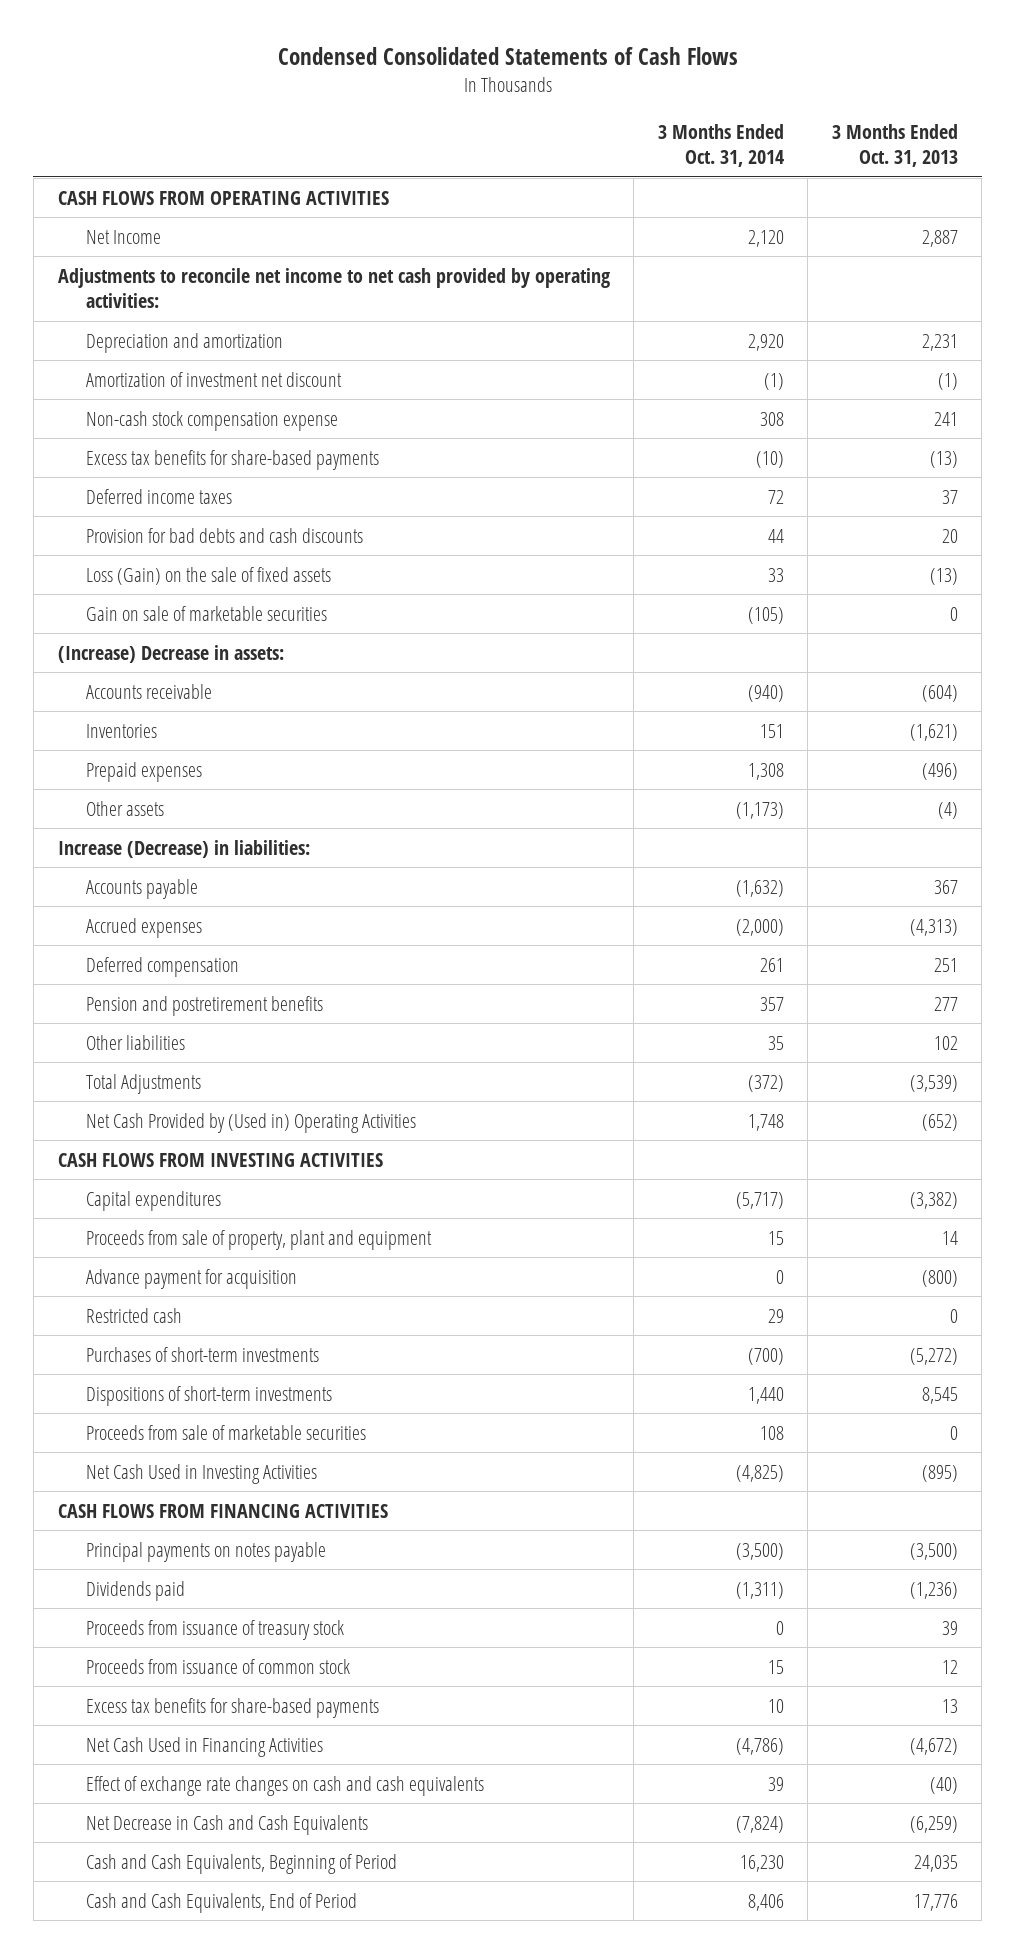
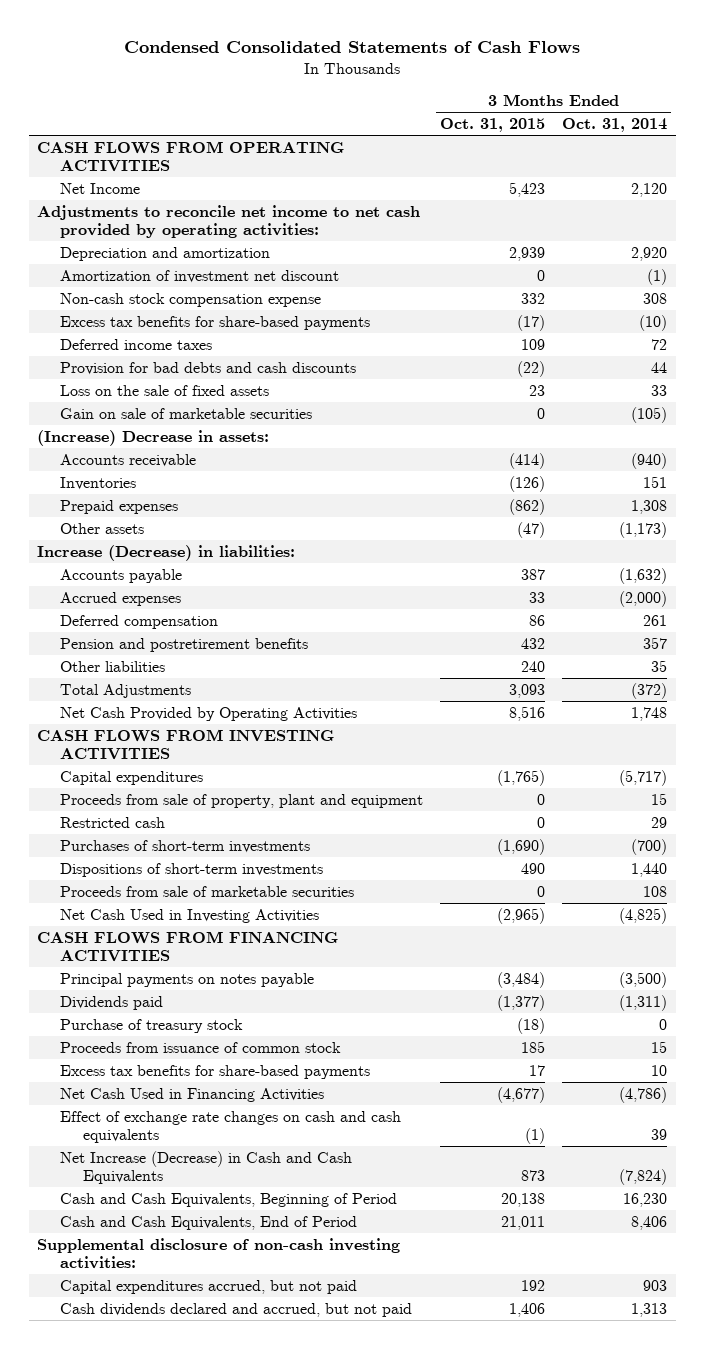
[831,123,958,168] 3 Months Ended Oct. 31, 2013 -> none
none -> [440,117,546,132] Oct. 31, 2015
[85,566,331,585] Loss (Gain) on the sale of fixed assets -> [60,384,270,396] Loss on the sale of fixed assets
[85,1112,416,1133] Net Cash Provided by (Used in) Operating Activities -> [60,706,358,721] Net Cash Provided by Operating Activities
[85,1268,297,1289] Advance payment for acquisition -> none
[85,1619,344,1640] Proceeds from issuance of treasury stock -> none
none -> [60,1018,244,1033] Purchase of treasury stock
[85,1814,368,1835] Net Decrease in Cash and Cash Equivalents -> [60,1150,353,1184] Net Increase (Decrease) in Cash and Cash Equivalents
none -> [37,1237,401,1269] Supplemental disclosure of non-cash investing activities:
none -> [60,1279,358,1294] Capital expenditures accrued, but not paid
none -> [60,1302,413,1317] Cash dividends declared and accrued, but not paid

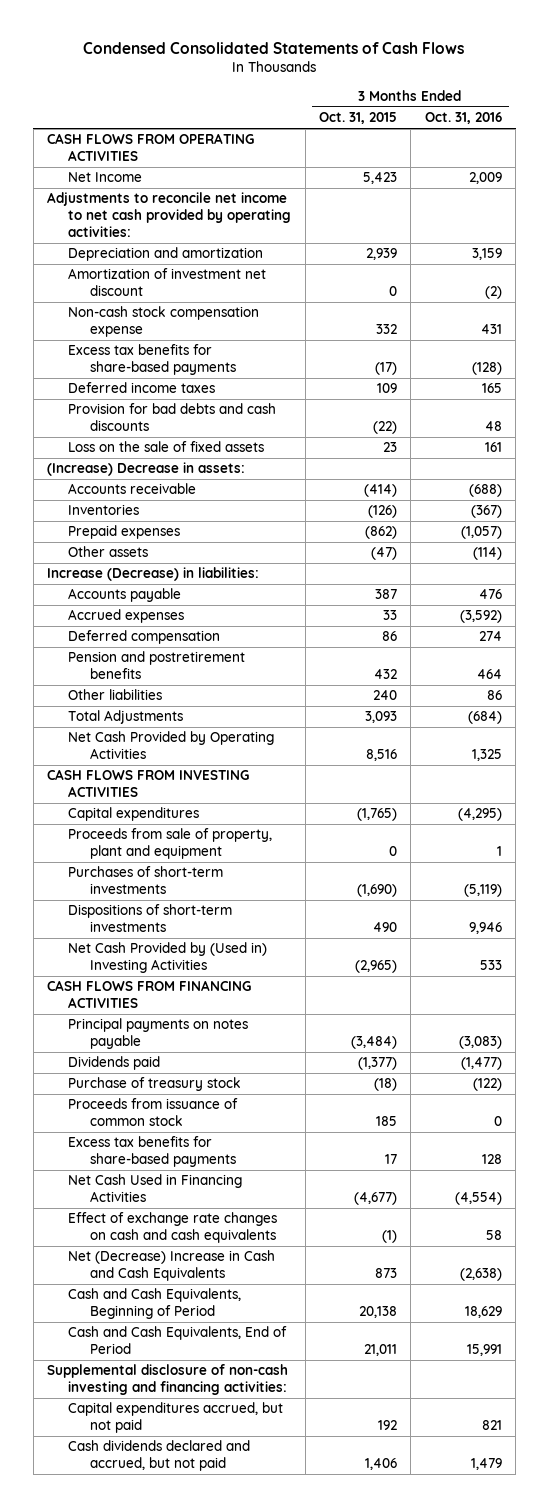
[562,117,668,132] Oct. 31, 2014 -> none
none -> [424,112,502,125] Oct. 31, 2016
[60,407,313,419] Gain on sale of marketable securities -> none
[60,816,166,828] Restricted cash -> none
[60,885,355,897] Proceeds from sale of marketable securities -> none
[60,908,320,923] Net Cash Used in Investing Activities -> [68,942,268,974] Net Cash Provided by (Used in) Investing Activities
[60,1150,353,1184] Net Increase (Decrease) in Cash and Cash Equivalents -> [68,1250,276,1282] Net (Decrease) Increase in Cash and Cash Equivalents
[37,1237,401,1269] Supplemental disclosure of non-cash investing activities: -> [46,1364,288,1396] Supplemental disclosure of non-cash investing and financing activities:

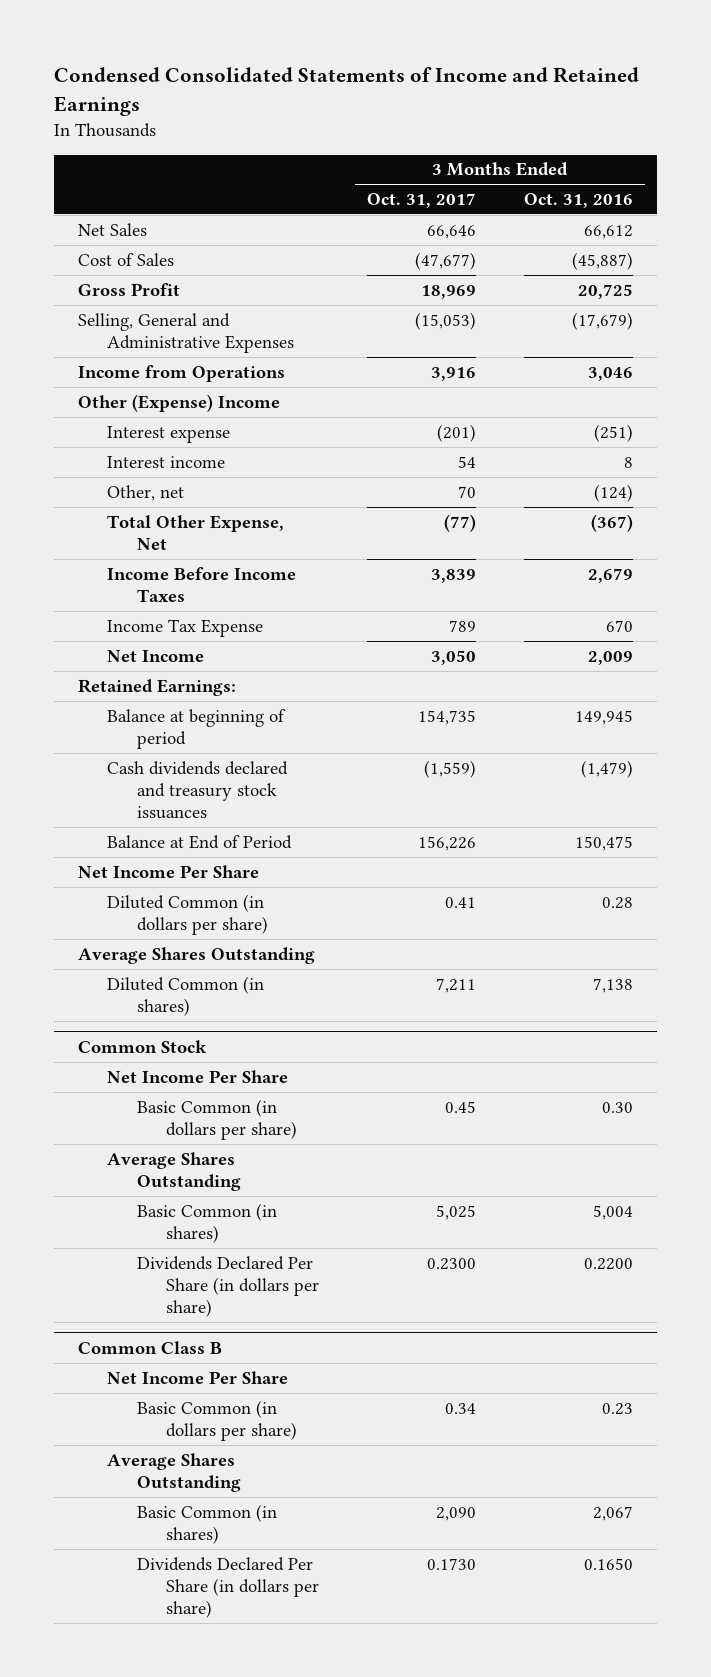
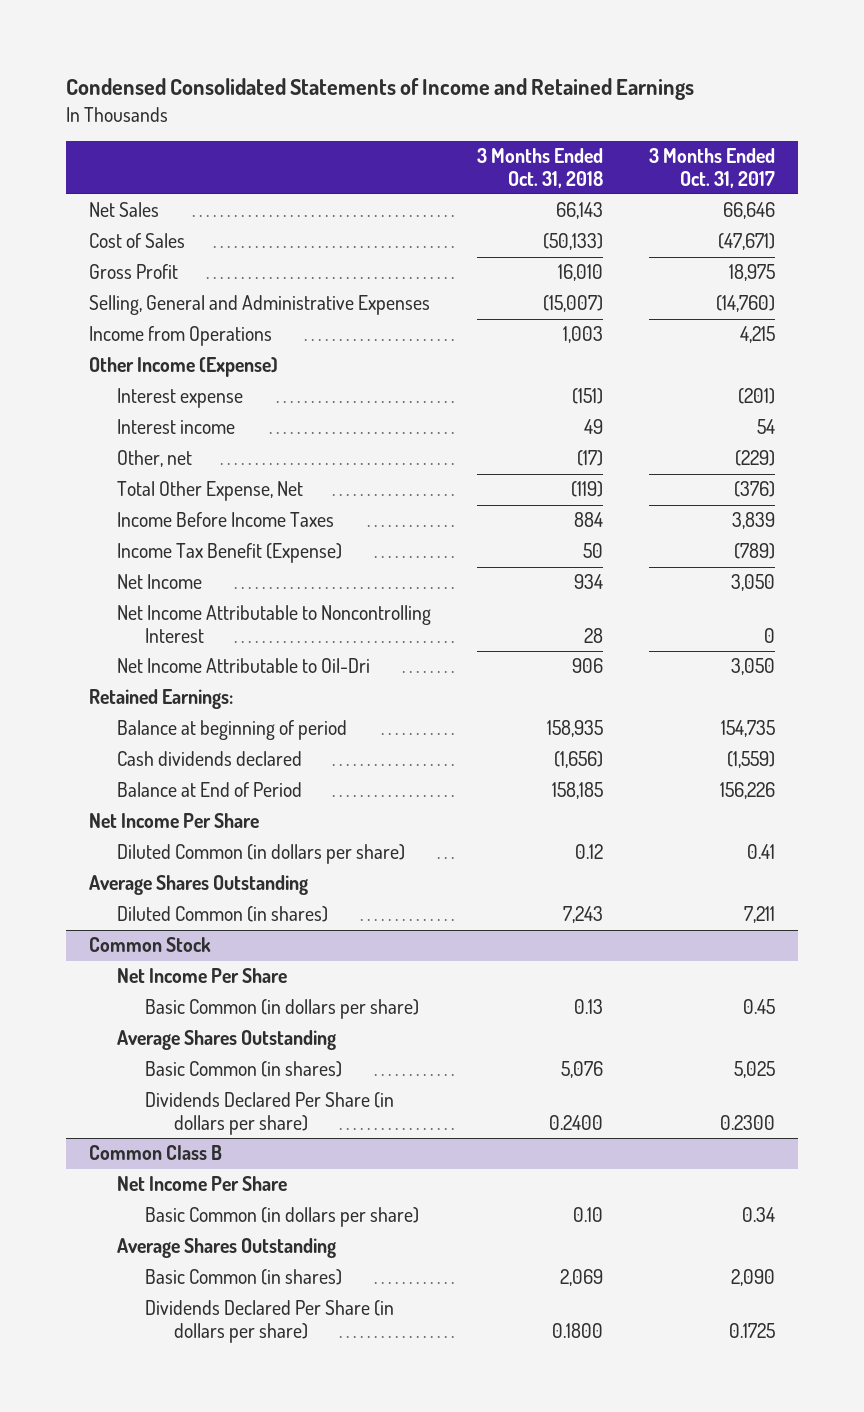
[524,193,634,209] Oct. 31, 2016 -> none
none -> [477,148,604,188] 3 Months Ended Oct. 31, 2018
[415,251,477,270] (47,677) -> [718,233,776,251] (47,671)
[421,284,477,299] 18,969 -> [729,264,776,282] 18,975
[415,311,477,330] (15,053) -> [716,295,776,313] (14,760)
[431,366,477,381] 3,916 -> [740,326,776,344] 4,215
[77,393,280,412] Other (Expense) Income -> [88,357,278,378] Other Income (Expense)
[458,485,477,498] 70 -> [735,450,776,467] (229)
[444,513,477,532] (77) -> [734,481,776,498] (376)
[107,618,264,637] Income Tax Expense -> [116,543,342,564] Income Tax Benefit (Expense)
[449,619,477,632] 789 -> [734,543,776,560] (789)
none -> [116,605,431,643] Net Income Attributable to Noncontrolling Interest
none -> [116,658,370,674] Net Income Attributable to Oil-Dri
[107,760,289,819] Cash dividends declared and treasury stock issuances -> [116,751,302,767] Cash dividends declared
[427,1557,477,1570] 0.1730 -> [729,1322,776,1338] 0.1725

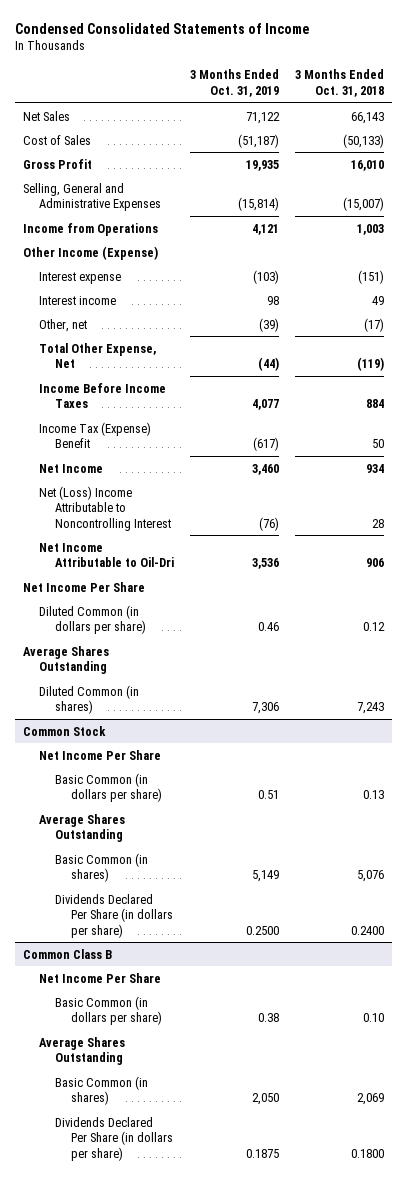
[65,78,694,101] Condensed Consolidated Statements of Income and Retained Earnings -> [14,22,309,34] Condensed Consolidated Statements of Income
[649,148,776,188] 3 Months Ended Oct. 31, 2017 -> none
none -> [189,69,279,97] 3 Months Ended Oct. 31, 2019
[116,543,342,564] Income Tax Benefit (Expense) -> [38,421,151,449] Income Tax (Expense) Benefit
[116,605,431,643] Net Income Attributable to Noncontrolling Interest -> [38,485,171,531] Net (Loss) Income Attributable to Noncontrolling Interest
[88,689,233,710] Retained Earnings: -> none
[116,720,347,741] Balance at beginning of period -> none
[116,751,302,767] Cash dividends declared -> none
[116,782,302,798] Balance at End of Period -> none

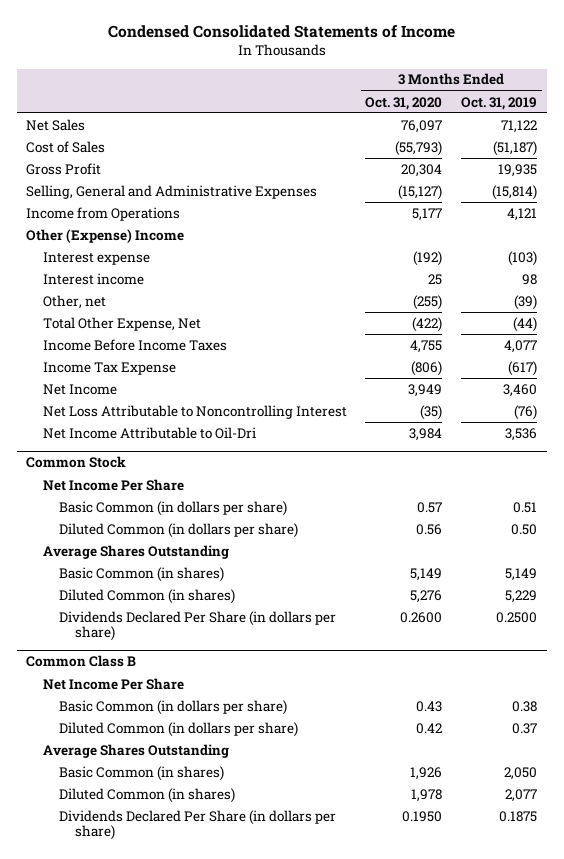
[294,69,384,97] 3 Months Ended Oct. 31, 2018 -> none
none -> [365,96,443,110] Oct. 31, 2020
[22,245,158,260] Other Income (Expense) -> [26,228,185,243] Other (Expense) Income
[38,421,151,449] Income Tax (Expense) Benefit -> [42,361,176,375] Income Tax Expense
[38,485,171,531] Net (Loss) Income Attributable to Noncontrolling Interest -> [42,404,347,419] Net Loss Attributable to Noncontrolling Interest
[22,581,145,592] Net Income Per Share -> none
[38,604,146,635] Diluted Common (in dollars per share) -> none
[22,645,109,675] Average Shares Outstanding -> none
[38,684,139,715] Diluted Common (in shares) -> none
none -> [58,522,298,538] Diluted Common (in dollars per share)
none -> [58,588,235,604] Diluted Common (in shares)
none -> [58,721,298,737] Diluted Common (in dollars per share)
none -> [58,787,235,803] Diluted Common (in shares)

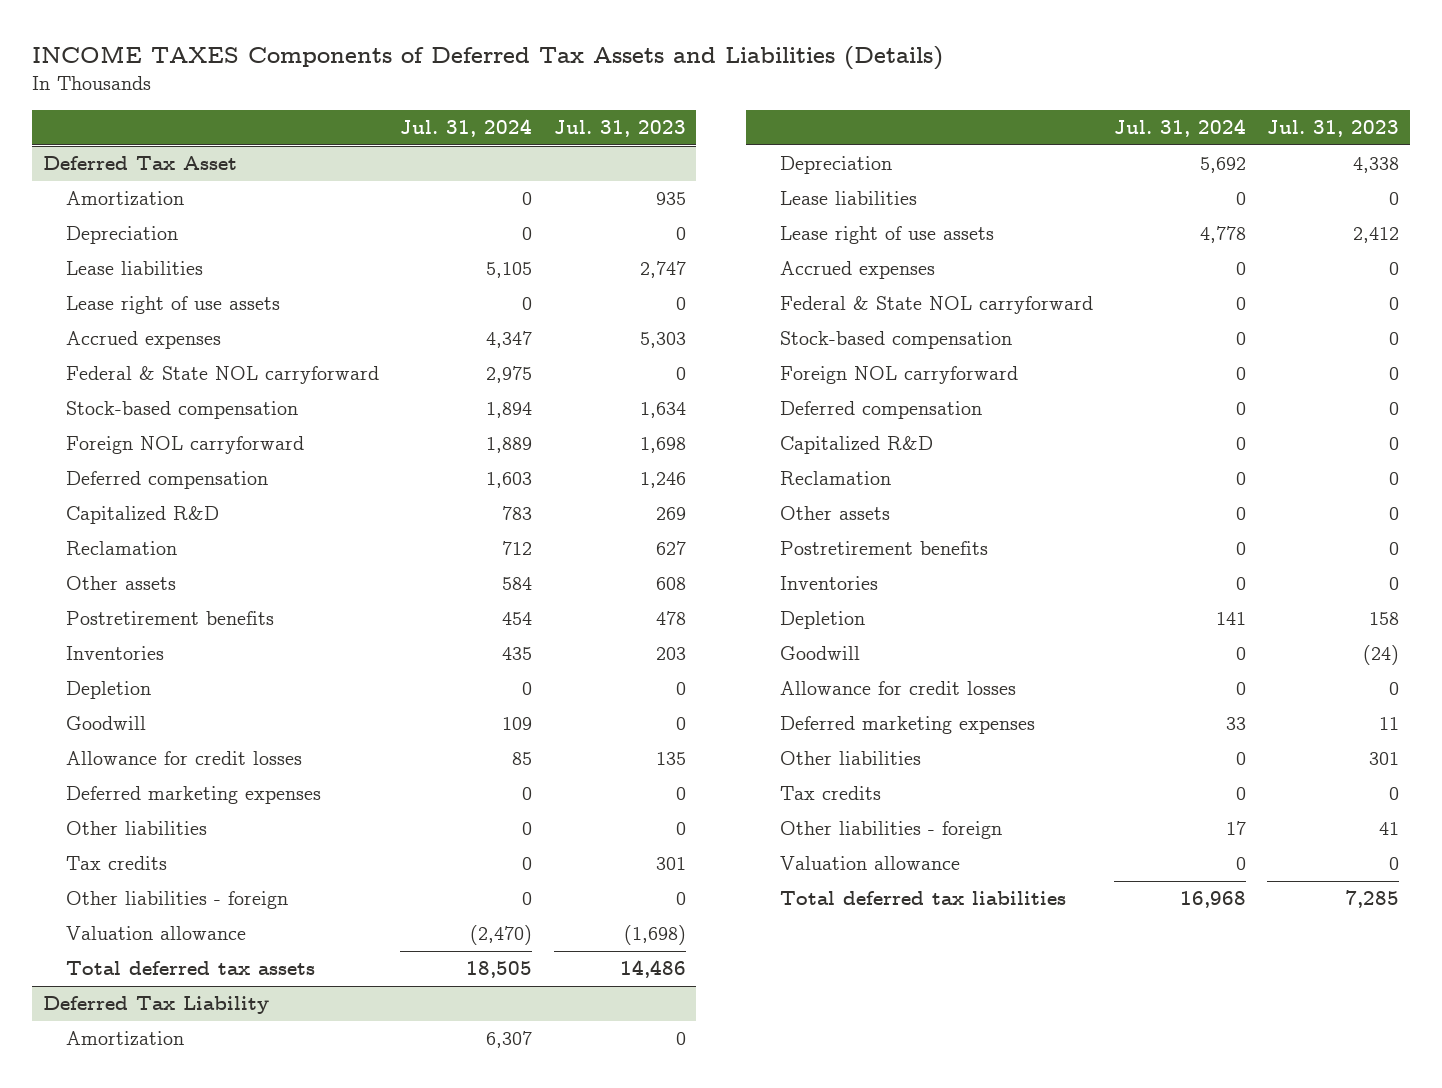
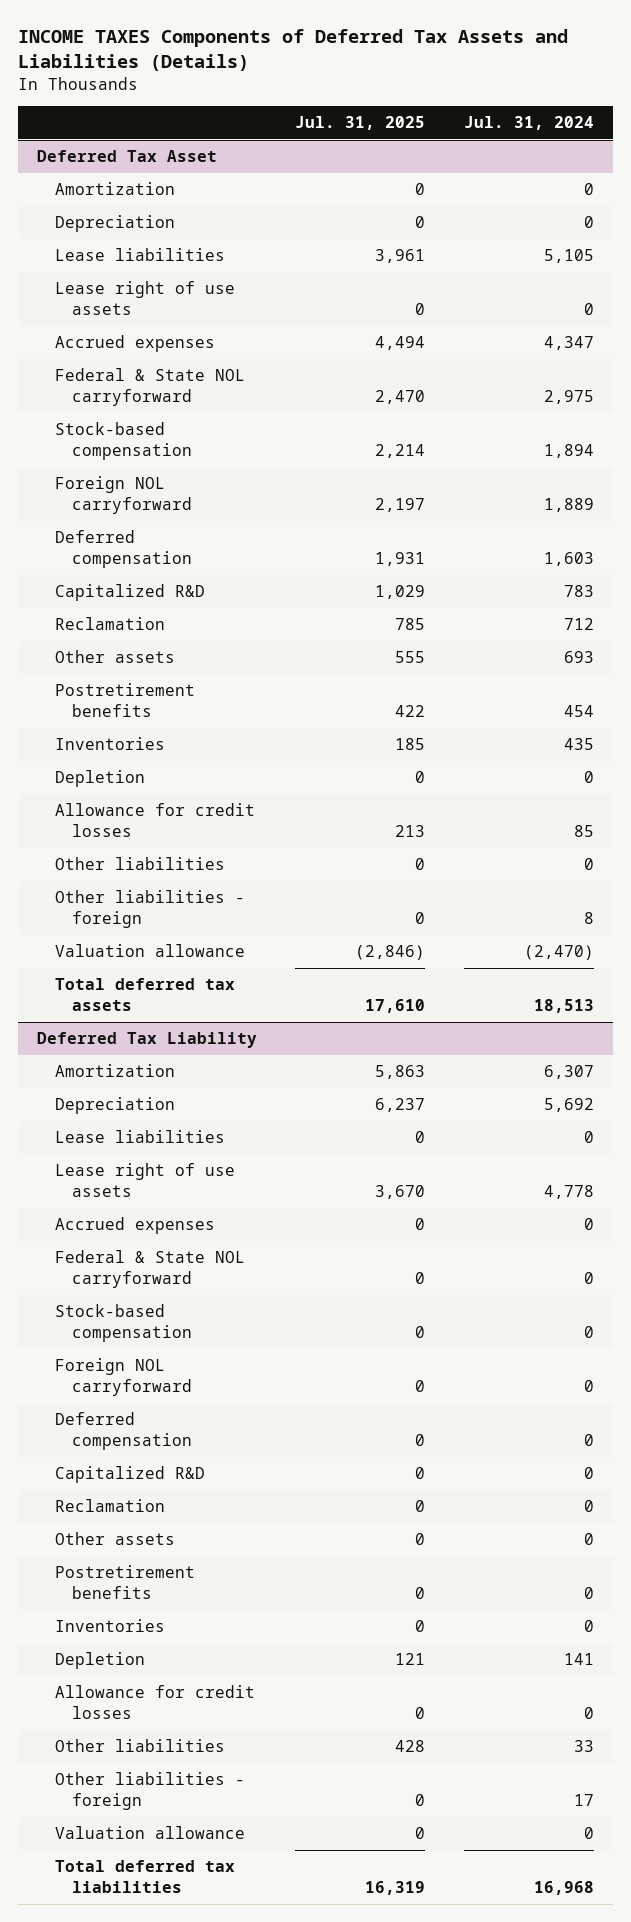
[553,120,686,138] Jul. 31, 2023 -> none
none -> [295,116,426,131] Jul. 31, 2025
[502,577,533,591] 584 -> [563,651,594,664] 693
[66,716,147,731] Goodwill -> none
[66,786,322,805] Deferred marketing expenses -> none
[66,856,168,871] Tax credits -> none
[522,892,533,906] 0 -> [583,911,594,924] 8
[466,961,533,979] 18,505 -> [533,998,594,1013] 18,513
[779,646,860,661] Goodwill -> none
[779,716,1035,735] Deferred marketing expenses -> none
[779,786,881,801] Tax credits -> none
[1235,752,1246,766] 0 -> [573,1740,594,1753] 33

